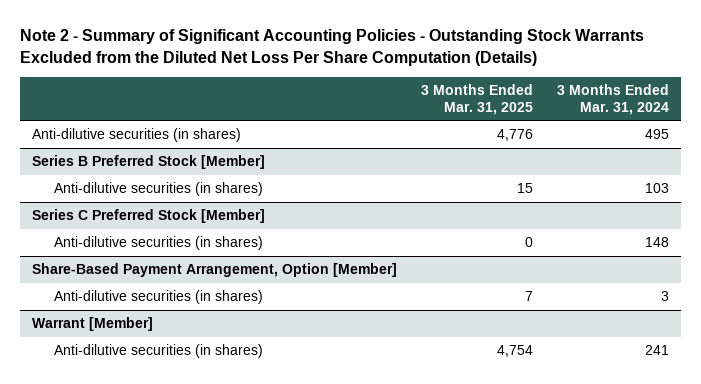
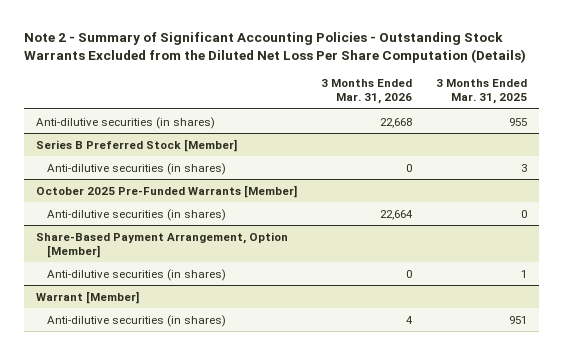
[557,83,670,115] 3 Months Ended Mar. 31, 2024 -> none
none -> [320,78,412,105] 3 Months Ended Mar. 31, 2026
[496,129,533,142] 4,776 -> [508,117,527,126] 955
[31,209,265,224] Series C Preferred Stock [Member] -> none
[516,183,533,194] 15 -> [520,163,527,172] 3
none -> [36,184,298,198] October 2025 Pre-Funded Warrants [Member]
[524,291,533,302] 7 -> [520,269,527,278] 1
[496,345,533,358] 4,754 -> [508,315,527,324] 951

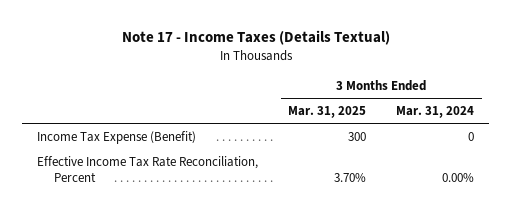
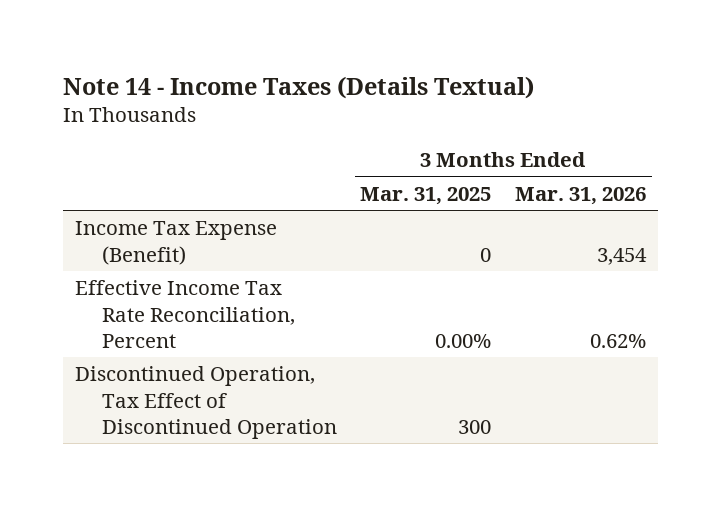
[121,30,390,46] Note 17 - Income Taxes (Details Textual) -> [63,75,535,99] Note 14 - Income Taxes (Details Textual)
[396,106,475,119] Mar. 31, 2024 -> none
none -> [515,186,647,205] Mar. 31, 2026
[348,131,367,141] 300 -> [480,247,492,262] 0
[334,173,367,183] 3.70% -> [435,333,492,348] 0.00%
none -> [74,366,337,439] Discontinued Operation, Tax Effect of Discontinued Operation

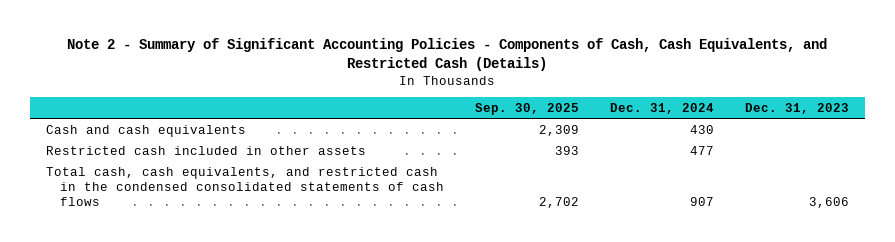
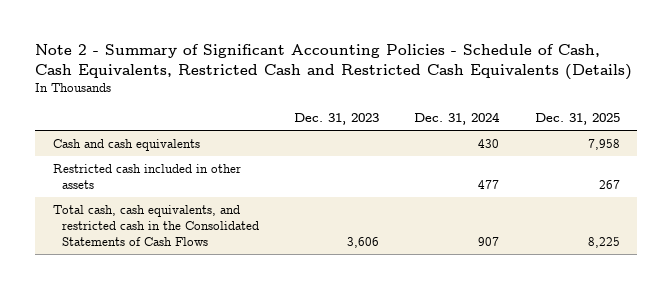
[67,38,828,72] Note 2 - Summary of Significant Accounting Policies - Components of Cash, Cash Equivalents, and Restricted Cash (Details) -> [34,43,632,80] Note 2 - Summary of Significant Accounting Policies - Schedule of Cash, Cash Equivalents, Restricted Cash and Restricted Cash Equivalents (Details)
[474,102,579,115] Sep. 30, 2025 -> none
none -> [534,112,620,125] Dec. 31, 2025
[45,166,444,206] Total cash, cash equivalents, and restricted cash in the condensed consolidated statements of cash flows -> [52,205,259,247] Total cash, cash equivalents, and restricted cash in the Consolidated Statements of Cash Flows

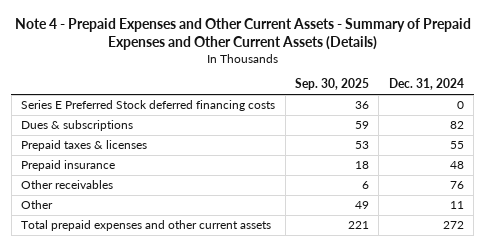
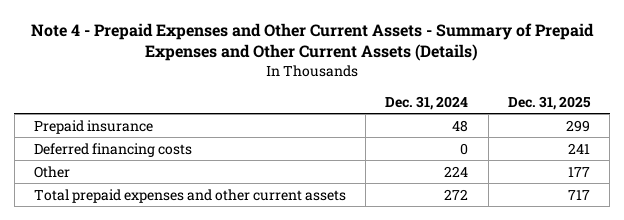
[295,78,370,91] Sep. 30, 2025 -> none
none -> [508,95,592,110] Dec. 31, 2025
[21,100,276,112] Series E Preferred Stock deferred financing costs -> none
[21,120,134,132] Dues & subscriptions -> none
[21,140,148,152] Prepaid taxes & licenses -> none
[21,180,114,190] Other receivables -> none
none -> [33,142,192,157] Deferred financing costs
[449,201,464,210] 11 -> [444,165,469,177] 224

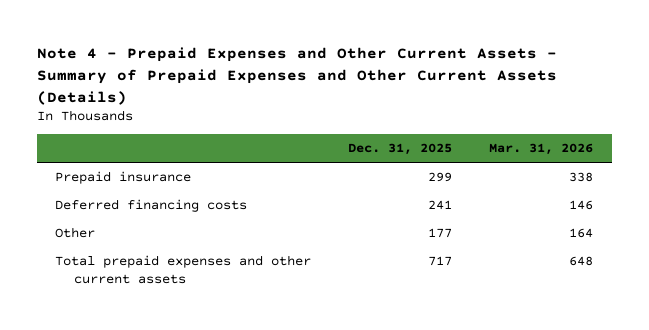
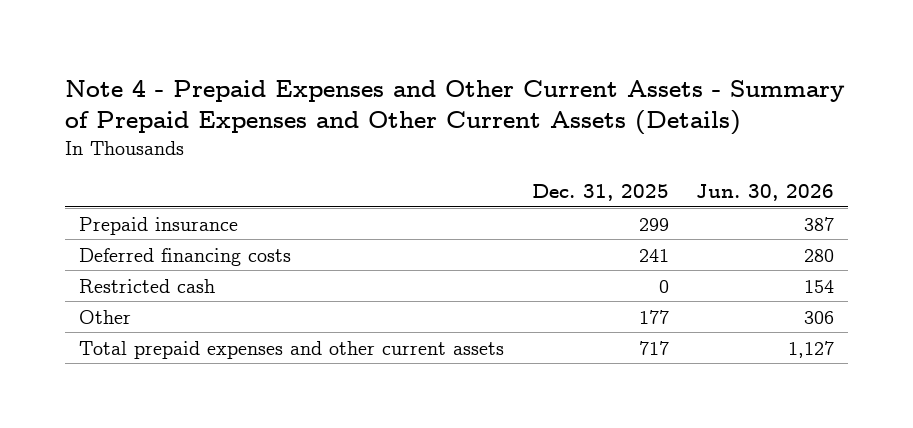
[489,143,594,156] Mar. 31, 2026 -> none
none -> [696,184,835,202] Jun. 30, 2026
none -> [79,278,216,293] Restricted cash

